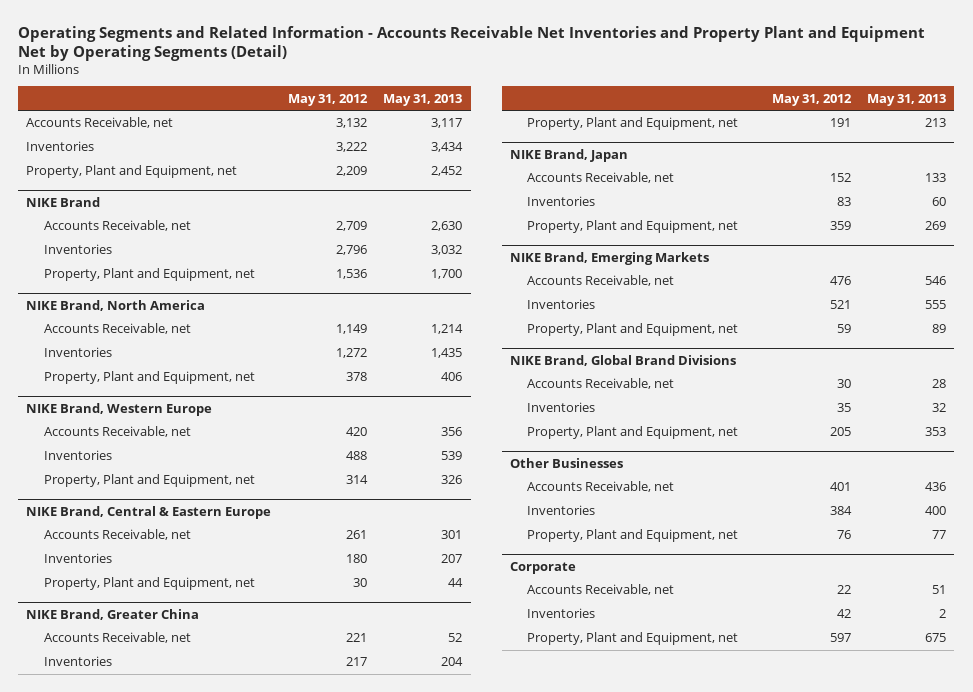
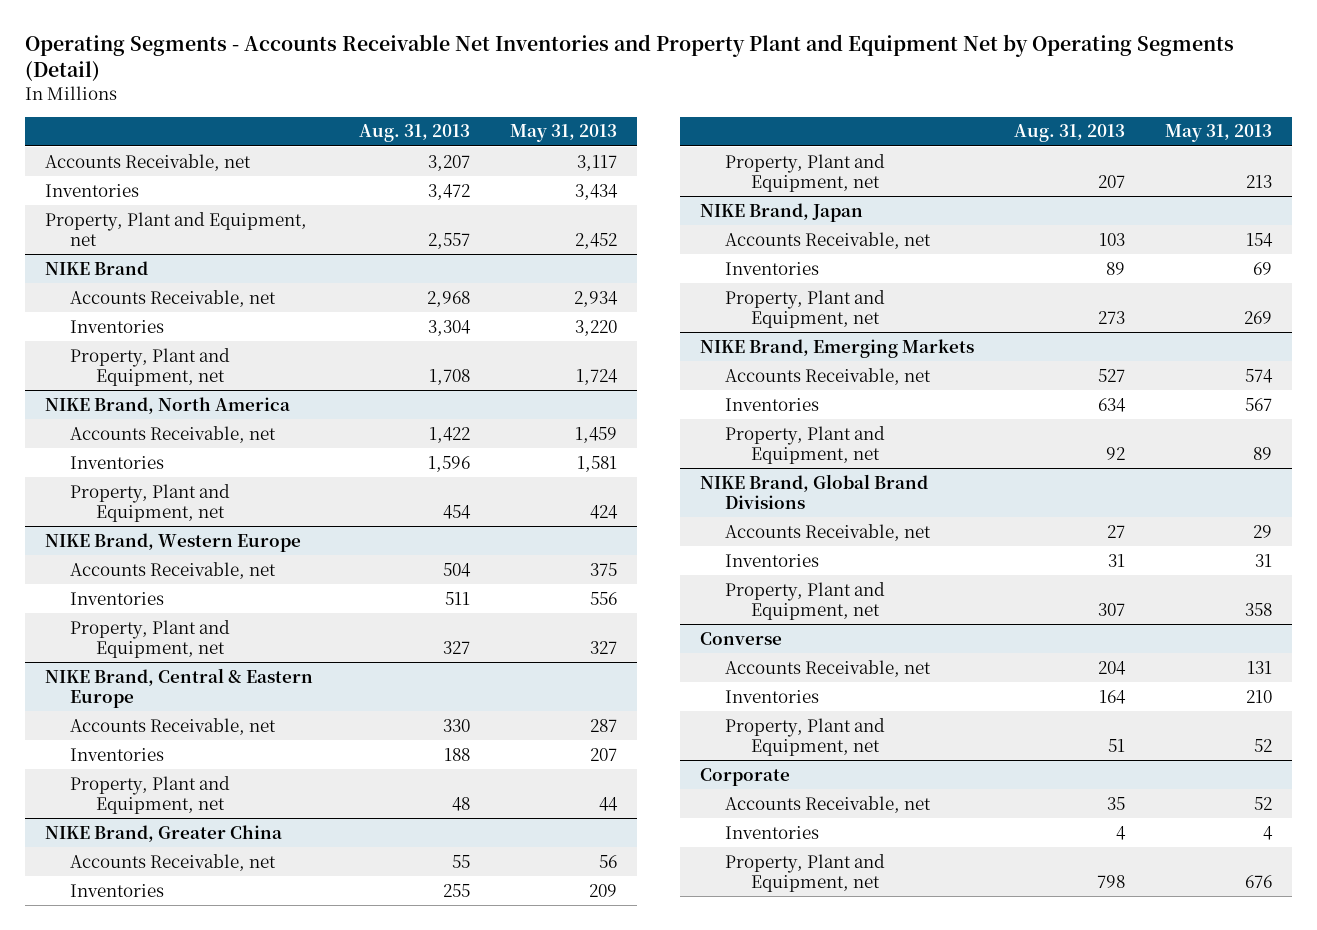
[18,25,926,61] Operating Segments and Related Information - Accounts Receivable Net Inventories and Property Plant and Equipment Net by Operating Segments (Detail) -> [24,33,1234,81] Operating Segments - Accounts Receivable Net Inventories and Property Plant and Equipment Net by Operating Segments (Detail)
[287,93,368,106] May 31, 2012 -> none
none -> [358,124,470,143] Aug. 31, 2013
[431,221,463,232] 2,630 -> [574,290,619,307] 2,934
[431,245,463,256] 3,032 -> [575,319,618,336] 3,220
[431,269,463,280] 1,700 -> [576,368,619,385] 1,724
[431,324,464,335] 1,214 -> [575,426,618,443] 1,459
[431,348,463,359] 1,435 -> [577,455,618,472] 1,581
[441,372,463,382] 406 -> [590,504,619,519] 424
[441,427,463,437] 356 -> [590,562,618,576] 375
[441,451,463,461] 539 -> [590,591,618,605] 556
[441,475,463,485] 326 -> [590,640,618,654] 327
[441,530,463,540] 301 -> [590,718,618,732] 287
[448,633,463,643] 52 -> [599,854,618,868] 56
[441,657,464,667] 204 -> [589,883,618,897] 209
[925,173,947,183] 133 -> [1246,232,1274,247] 154
[932,197,947,207] 60 -> [1253,261,1273,275] 69
[925,276,947,286] 546 -> [1245,368,1274,383] 574
[925,300,947,310] 555 -> [1245,397,1273,411] 567
[510,457,624,468] Other Businesses -> none
[932,379,947,389] 28 -> [1253,524,1273,538] 29
[932,403,947,413] 32 -> [1255,553,1273,567] 31
[925,427,947,437] 353 -> [1245,602,1273,616] 358
none -> [699,631,782,645] Converse
[925,482,947,492] 436 -> [1247,660,1273,674] 131
[925,506,947,516] 400 -> [1246,689,1273,703] 210
[932,530,947,540] 77 -> [1254,738,1273,752] 52
[932,585,947,595] 51 -> [1254,796,1273,810] 52
[939,609,947,619] 2 -> [1263,825,1274,840] 4
[925,633,947,643] 675 -> [1245,874,1273,888] 676

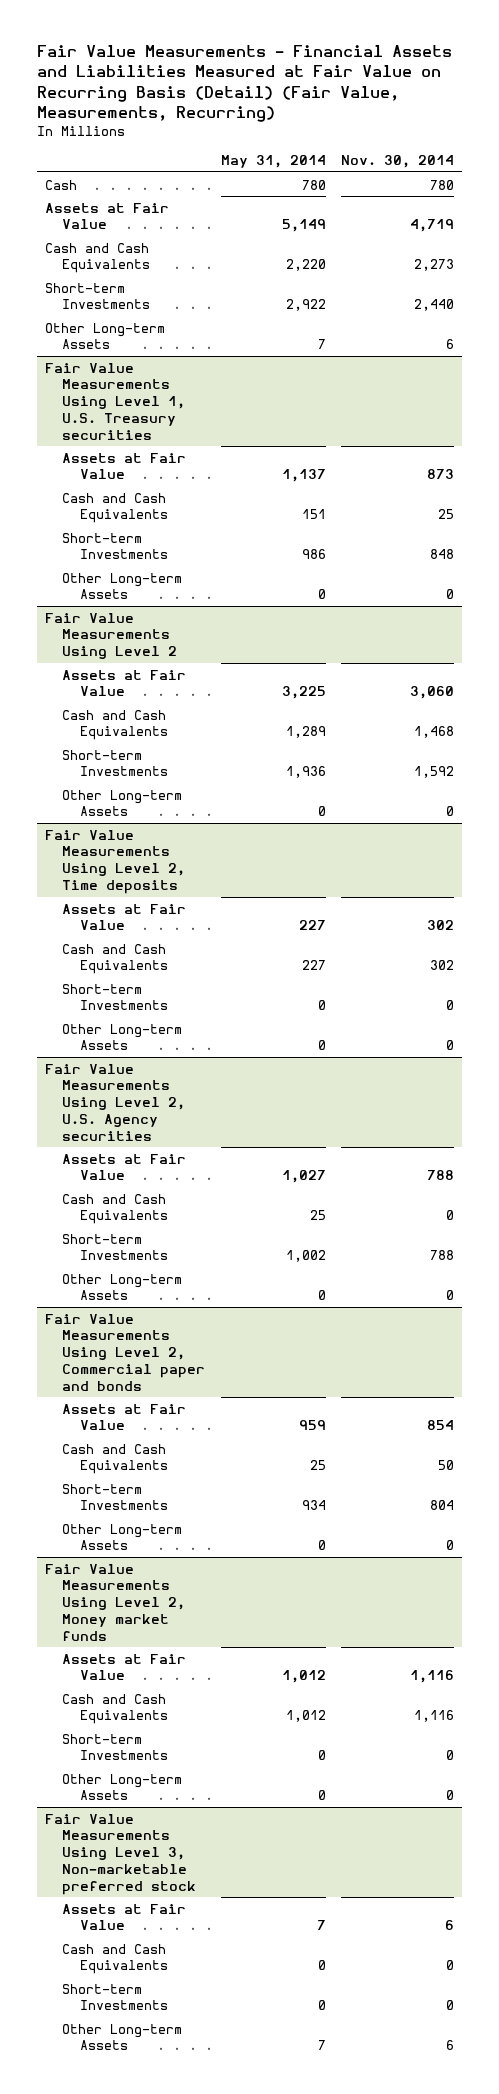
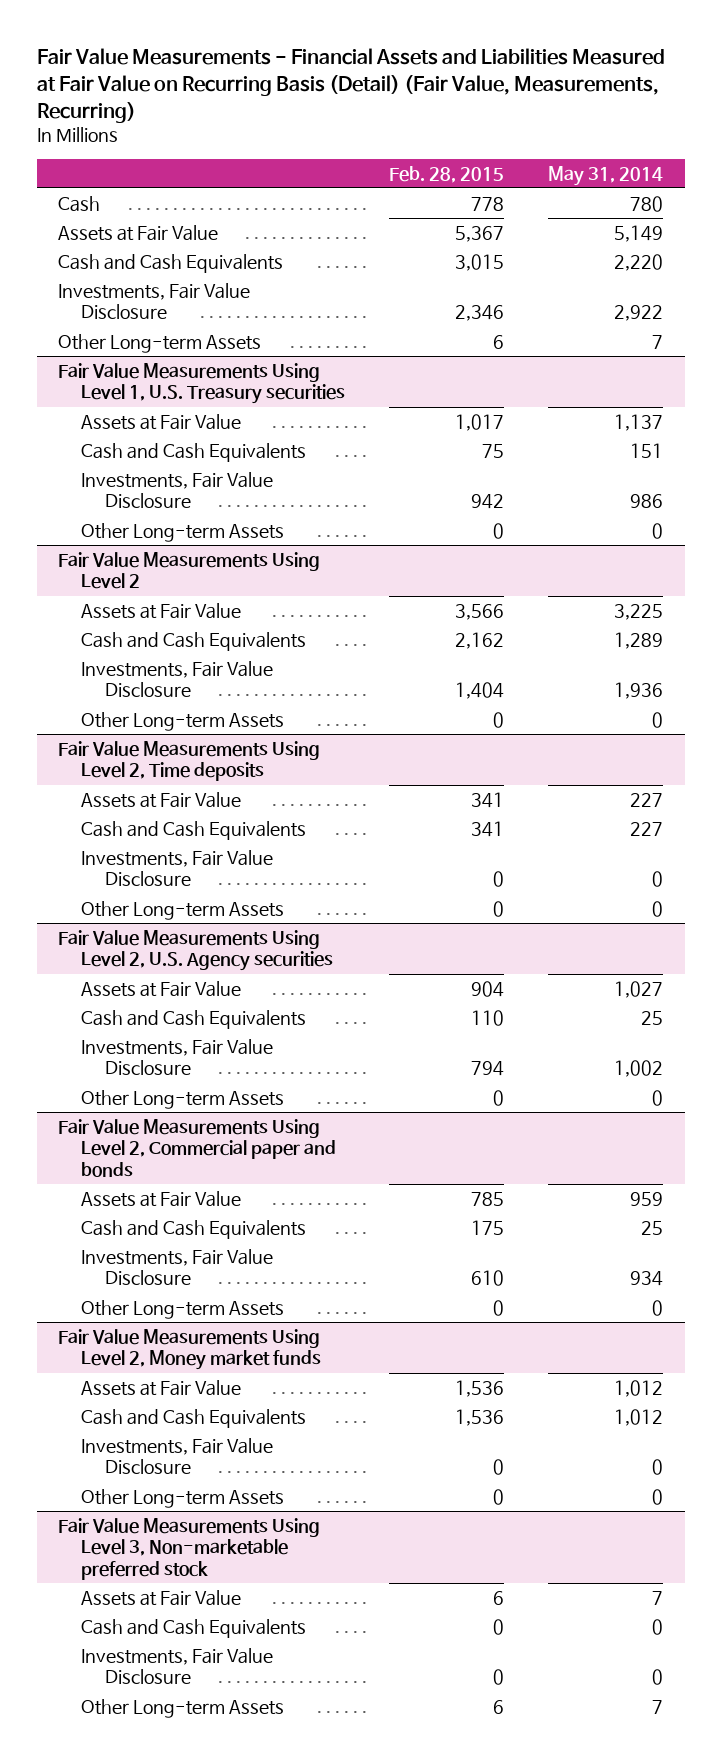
[341,155,455,169] Nov. 30, 2014 -> none
none -> [389,165,505,183] Feb. 28, 2015
[44,282,151,310] Short-term Investments -> [58,282,251,320] Investments, Fair Value Disclosure
[62,532,168,560] Short-term Investments -> [81,471,274,509] Investments, Fair Value Disclosure
[62,749,168,777] Short-term Investments -> [81,660,274,698] Investments, Fair Value Disclosure
[62,983,168,1011] Short-term Investments -> none
none -> [81,849,274,887] Investments, Fair Value Disclosure
[62,1233,168,1261] Short-term Investments -> none
none -> [81,1038,274,1076] Investments, Fair Value Disclosure
[62,1483,168,1511] Short-term Investments -> [81,1248,274,1286] Investments, Fair Value Disclosure
[62,1733,168,1761] Short-term Investments -> none
none -> [81,1437,274,1475] Investments, Fair Value Disclosure
[62,1983,168,2011] Short-term Investments -> none
none -> [81,1647,274,1685] Investments, Fair Value Disclosure

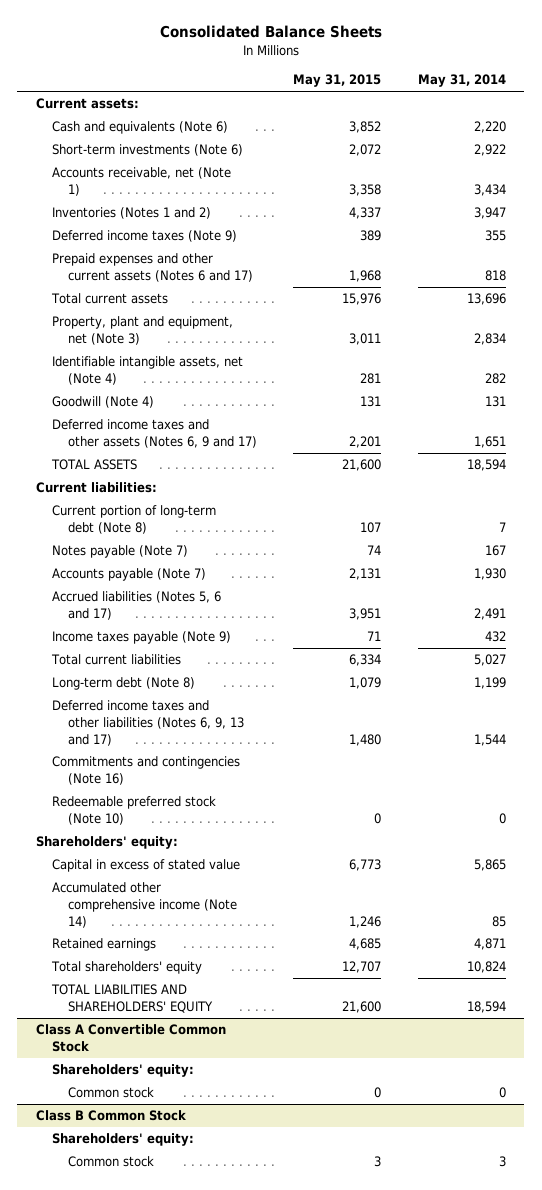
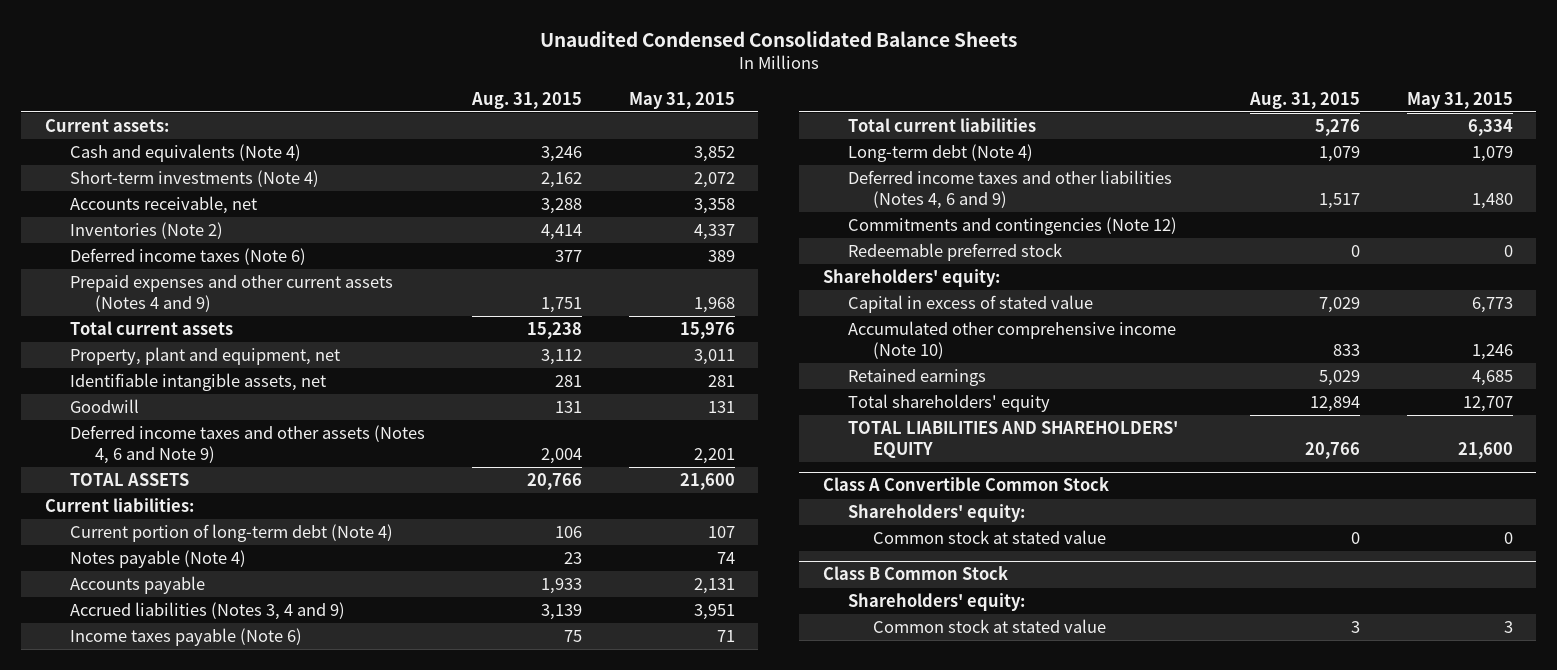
[159,25,382,39] Consolidated Balance Sheets -> [539,30,1017,47] Unaudited Condensed Consolidated Balance Sheets
[418,74,507,88] May 31, 2014 -> none
none -> [470,91,582,109] Aug. 31, 2015
[51,121,228,135] Cash and equivalents (Note 6) -> [69,144,301,163] Cash and equivalents (Note 4)
[51,144,243,157] Short-term investments (Note 6) -> [69,170,319,188] Short-term investments (Note 4)
[51,167,231,196] Accounts receivable, net (Note 1) -> [69,196,257,215] Accounts receivable, net
[51,207,211,220] Inventories (Notes 1 and 2) -> [69,222,223,240] Inventories (Note 2)
[51,230,237,243] Deferred income taxes (Note 9) -> [69,248,306,266] Deferred income taxes (Note 6)
[51,253,253,282] Prepaid expenses and other current assets (Notes 6 and 17) -> [69,275,393,312] Prepaid expenses and other current assets (Notes 4 and 9)
[51,316,233,345] Property, plant and equipment, net (Note 3) -> [69,347,340,366] Property, plant and equipment, net
[51,356,243,385] Identifiable intangible assets, net (Note 4) -> [69,373,326,392] Identifiable intangible assets, net
[51,396,154,409] Goodwill (Note 4) -> [69,399,139,414] Goodwill
[51,419,257,448] Deferred income taxes and other assets (Notes 6, 9 and 17) -> [69,425,425,464] Deferred income taxes and other assets (Notes 4, 6 and Note 9)
[51,505,216,534] Current portion of long-term debt (Note 8) -> [69,524,393,543] Current portion of long-term debt (Note 4)
[51,545,188,559] Notes payable (Note 7) -> [69,550,246,569] Notes payable (Note 4)
[51,568,206,582] Accounts payable (Note 7) -> [69,576,205,595] Accounts payable
[51,591,221,620] Accrued liabilities (Notes 5, 6 and 17) -> [69,602,345,621] Accrued liabilities (Notes 3, 4 and 9)
[51,631,231,645] Income taxes payable (Note 9) -> [69,628,302,647] Income taxes payable (Note 6)
[51,677,195,691] Long-term debt (Note 8) -> [847,144,1033,163] Long-term debt (Note 4)
[51,700,244,746] Deferred income taxes and other liabilities (Notes 6, 9, 13 and 17) -> [847,170,1172,209] Deferred income taxes and other liabilities (Notes 4, 6 and 9)
[51,756,240,785] Commitments and contingencies (Note 16) -> [847,217,1177,236] Commitments and contingencies (Note 12)
[51,796,216,825] Redeemable preferred stock (Note 10) -> [847,243,1062,262] Redeemable preferred stock
[51,882,237,928] Accumulated other comprehensive income (Note 14) -> [847,321,1176,359] Accumulated other comprehensive income (Note 10)
[67,1087,154,1099] Common stock -> [873,530,1107,545] Common stock at stated value
[67,1156,154,1168] Common stock -> [873,619,1107,634] Common stock at stated value

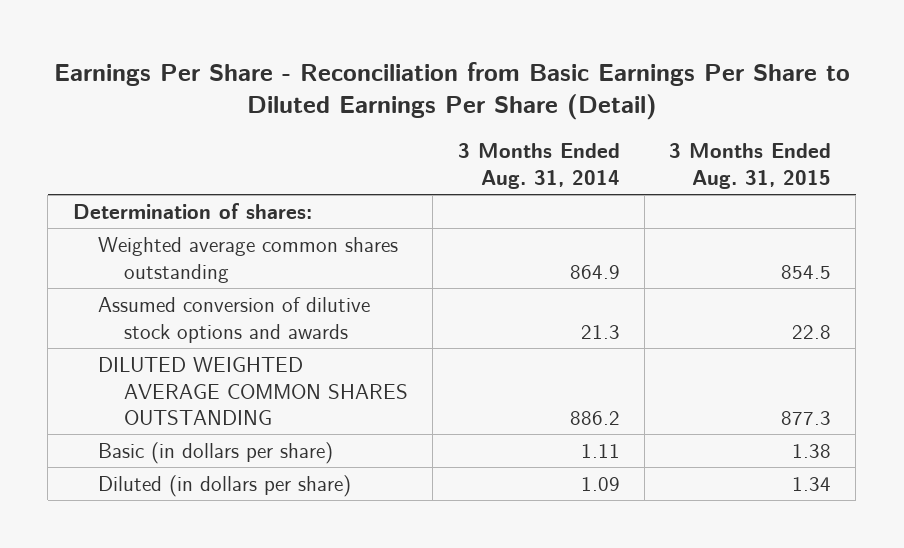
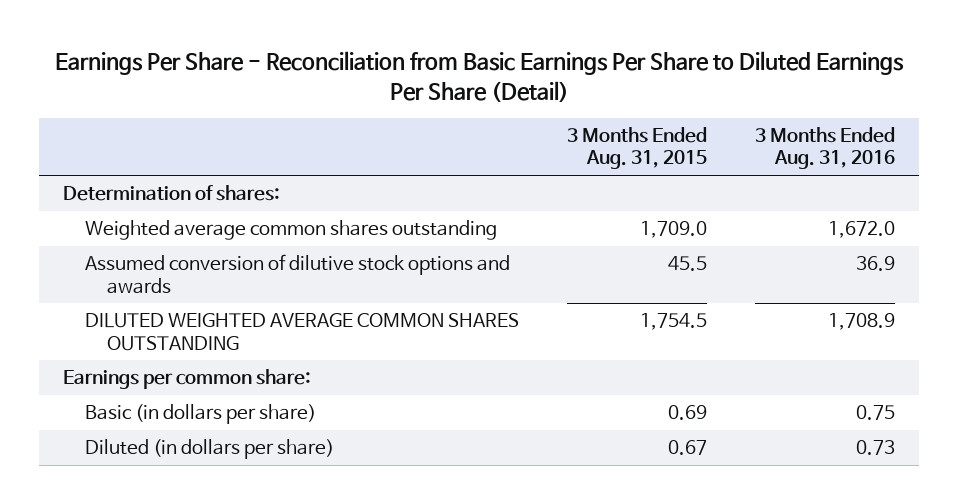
[457,143,620,189] 3 Months Ended Aug. 31, 2014 -> none
none -> [754,127,895,170] 3 Months Ended Aug. 31, 2016
[781,264,832,279] 854.5 -> [639,221,707,239] 1,709.0
[792,324,832,339] 22.8 -> [667,256,707,272] 45.5
[781,411,832,426] 877.3 -> [639,313,707,331] 1,754.5
none -> [62,369,311,390] Earnings per common share:
[792,443,832,458] 1.38 -> [667,405,707,421] 0.69
[792,476,832,491] 1.34 -> [667,440,707,456] 0.67

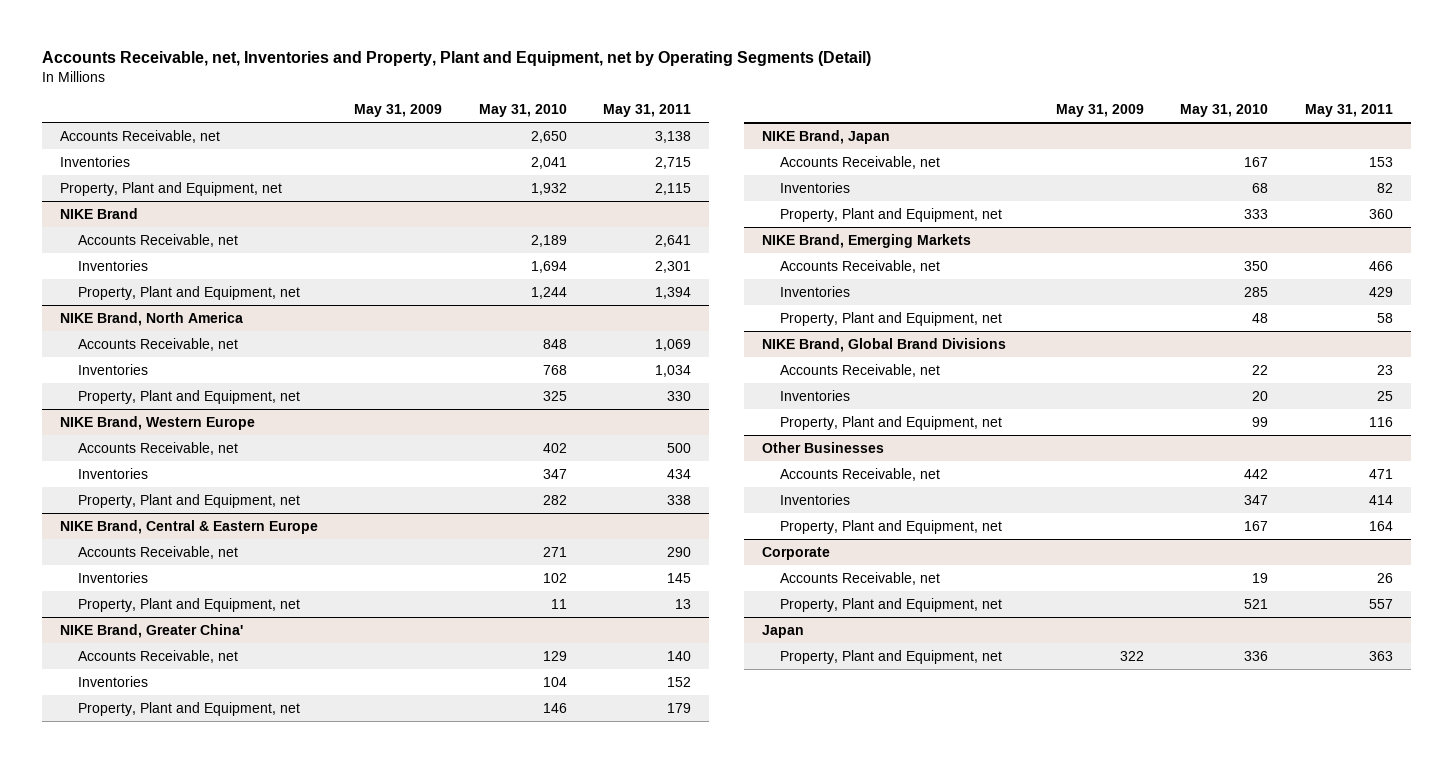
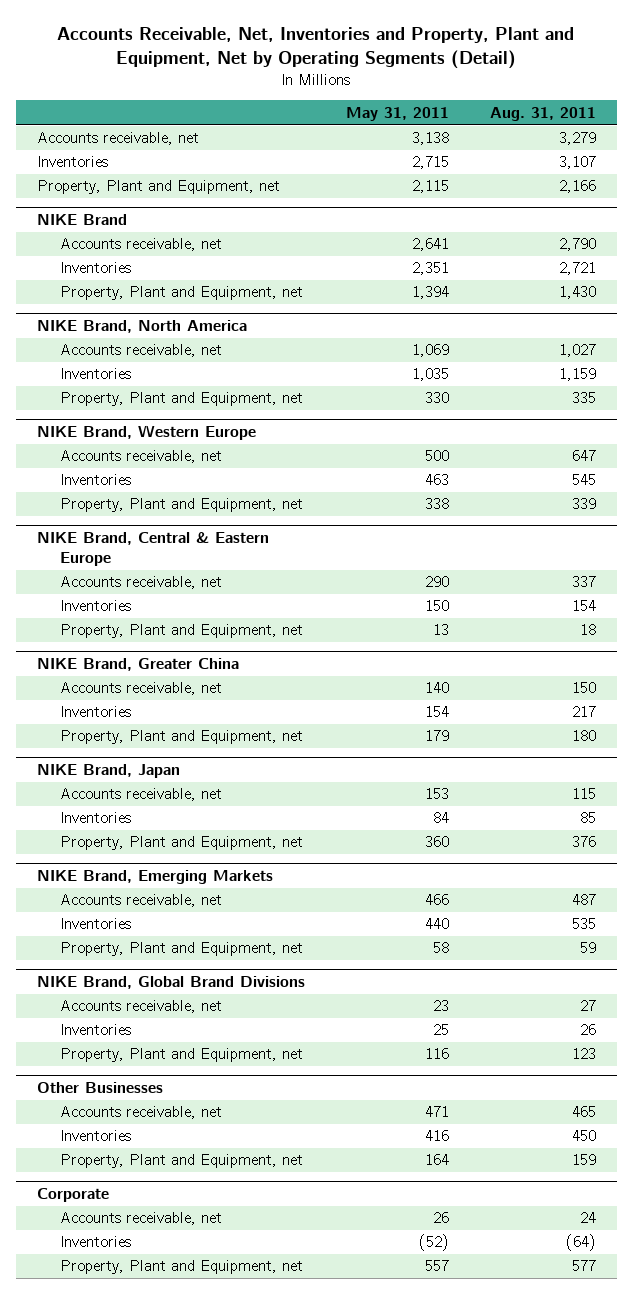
[42,51,872,67] Accounts Receivable, net, Inventories and Property, Plant and Equipment, net by Operating Segments (Detail) -> [57,27,575,70] Accounts Receivable, Net, Inventories and Property, Plant and Equipment, Net by Operating Segments (Detail)
[354,103,443,117] May 31, 2009 -> none
[478,103,567,117] May 31, 2010 -> none
none -> [490,106,597,121] Aug. 31, 2011
[60,129,221,143] Accounts Receivable, net -> [36,132,199,146] Accounts receivable, net
[78,233,239,247] Accounts Receivable, net -> [59,238,222,252] Accounts receivable, net
[655,260,692,273] 2,301 -> [411,262,449,276] 2,351
[78,337,239,351] Accounts Receivable, net -> [59,344,222,358] Accounts receivable, net
[655,364,692,377] 1,034 -> [411,368,449,382] 1,035
[78,441,239,455] Accounts Receivable, net -> [59,450,222,464] Accounts receivable, net
[667,468,692,479] 434 -> [424,474,449,486] 463
[78,545,239,559] Accounts Receivable, net -> [59,576,222,590] Accounts receivable, net
[667,572,692,583] 145 -> [424,600,449,612] 150
[60,623,244,638] NIKE Brand, Greater China' -> [36,658,239,672] NIKE Brand, Greater China
[78,649,239,663] Accounts Receivable, net -> [59,682,222,696] Accounts receivable, net
[667,676,692,687] 152 -> [424,706,449,718] 154
[780,155,941,169] Accounts Receivable, net -> [59,788,222,802] Accounts receivable, net
[1376,182,1393,193] 82 -> [432,812,449,824] 84
[780,259,941,273] Accounts Receivable, net -> [59,894,222,908] Accounts receivable, net
[1368,286,1393,297] 429 -> [424,918,449,930] 440
[780,363,941,377] Accounts Receivable, net -> [59,1000,222,1014] Accounts receivable, net
[780,467,941,481] Accounts Receivable, net -> [59,1106,222,1120] Accounts receivable, net
[1368,494,1393,505] 414 -> [424,1130,449,1142] 416
[780,571,941,585] Accounts Receivable, net -> [59,1212,222,1226] Accounts receivable, net
none -> [59,1236,131,1248] Inventories
[761,624,804,638] Japan -> none
[780,649,1003,664] Property, Plant and Equipment, net -> none

